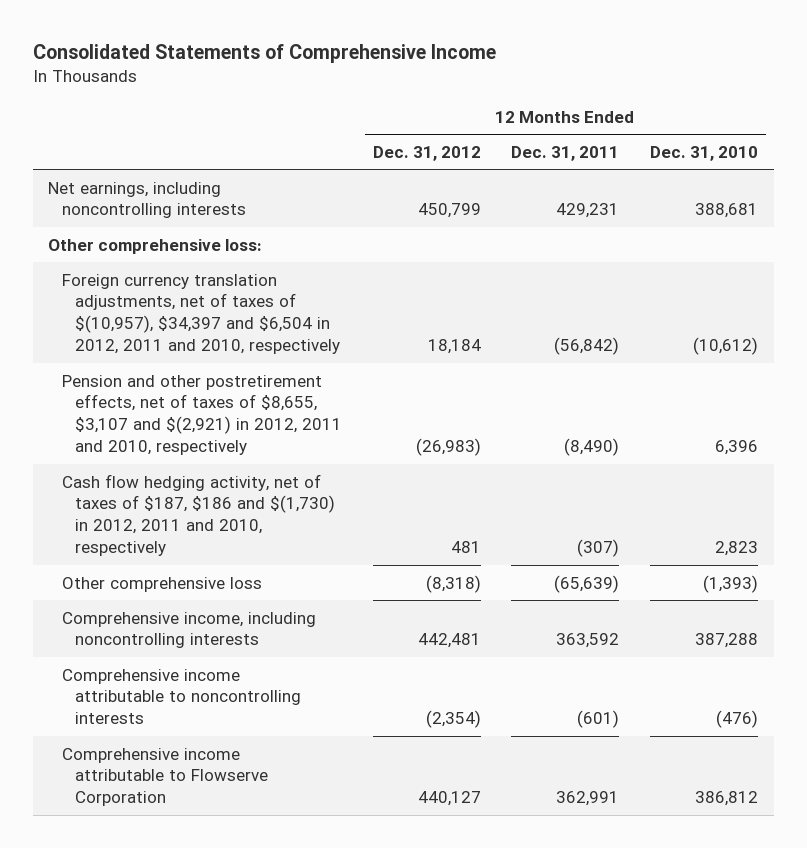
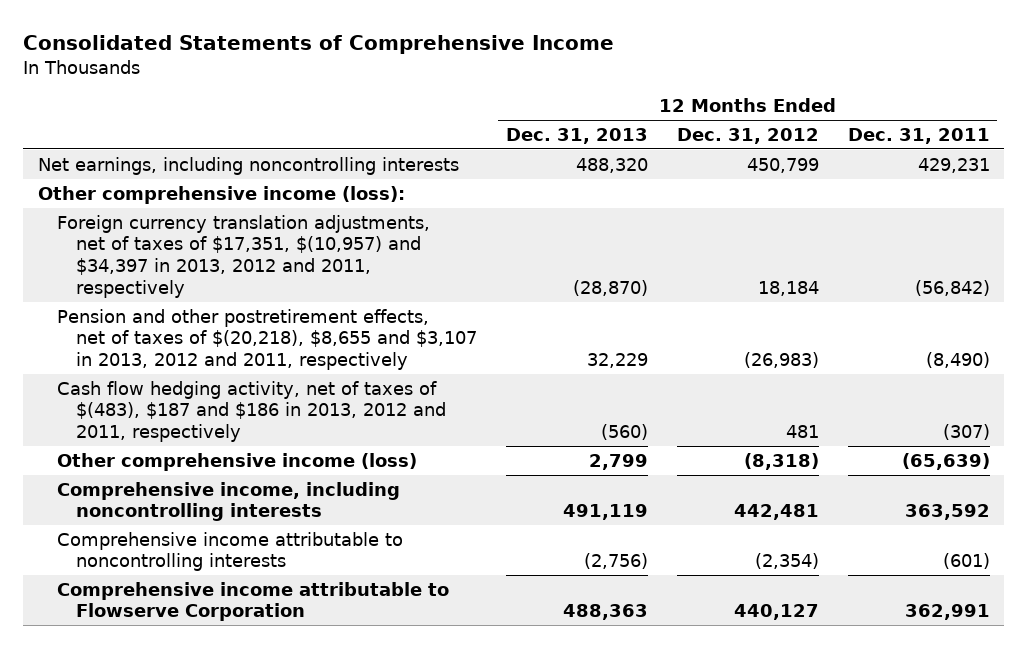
[650,145,759,161] Dec. 31, 2010 -> none
none -> [505,127,648,144] Dec. 31, 2013
[48,238,263,254] Other comprehensive loss: -> [37,185,405,204] Other comprehensive income (loss):
[61,273,340,355] Foreign currency translation adjustments, net of taxes of $(10,957), $34,397 and $6,504 in 2012, 2011 and 2010, respectively -> [56,214,430,298] Foreign currency translation adjustments, net of taxes of $17,351, $(10,957) and $34,397 in 2013, 2012 and 2011, respectively
[61,374,342,456] Pension and other postretirement effects, net of taxes of $8,655, $3,107 and $(2,921) in 2012, 2011 and 2010, respectively -> [56,308,477,371] Pension and other postretirement effects, net of taxes of $(20,218), $8,655 and $3,107 in 2013, 2012 and 2011, respectively
[61,473,335,557] Cash flow hedging activity, net of taxes of $187, $186 and $(1,730) in 2012, 2011 and 2010, respectively -> [56,380,446,443] Cash flow hedging activity, net of taxes of $(483), $187 and $186 in 2013, 2012 and 2011, respectively
[61,576,262,592] Other comprehensive loss -> [56,452,417,471] Other comprehensive income (loss)

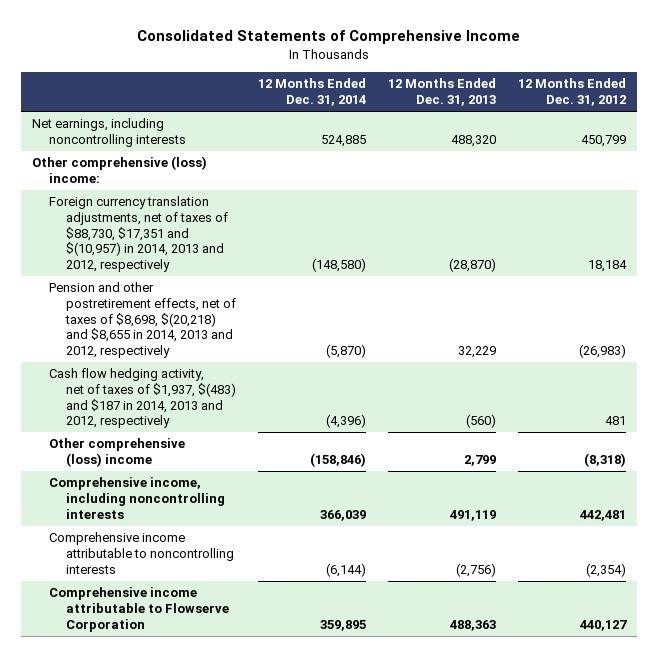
[847,127,990,144] Dec. 31, 2011 -> none
none -> [258,78,367,106] 12 Months Ended Dec. 31, 2014
[37,185,405,204] Other comprehensive income (loss): -> [32,156,208,184] Other comprehensive (loss) income:
[56,214,430,298] Foreign currency translation adjustments, net of taxes of $17,351, $(10,957) and $34,397 in 2013, 2012 and 2011, respectively -> [49,196,229,272] Foreign currency translation adjustments, net of taxes of $88,730, $17,351 and $(10,957) in 2014, 2013 and 2012, respectively
[56,308,477,371] Pension and other postretirement effects, net of taxes of $(20,218), $8,655 and $3,107 in 2013, 2012 and 2011, respectively -> [49,282,237,358] Pension and other postretirement effects, net of taxes of $8,698, $(20,218) and $8,655 in 2014, 2013 and 2012, respectively
[56,380,446,443] Cash flow hedging activity, net of taxes of $(483), $187 and $186 in 2013, 2012 and 2011, respectively -> [49,368,237,429] Cash flow hedging activity, net of taxes of $1,937, $(483) and $187 in 2014, 2013 and 2012, respectively
[56,452,417,471] Other comprehensive income (loss) -> [49,438,186,468] Other comprehensive (loss) income

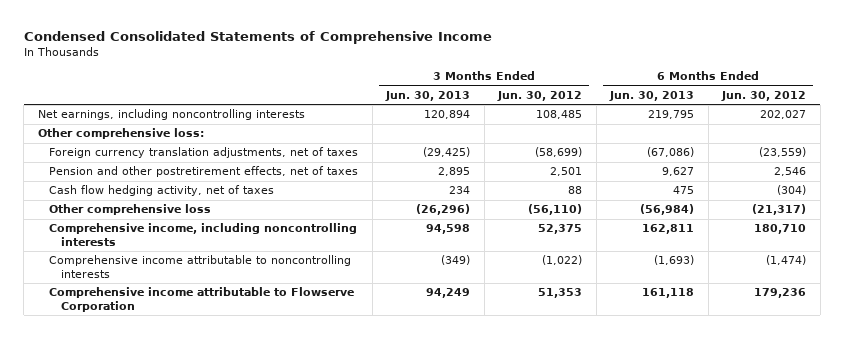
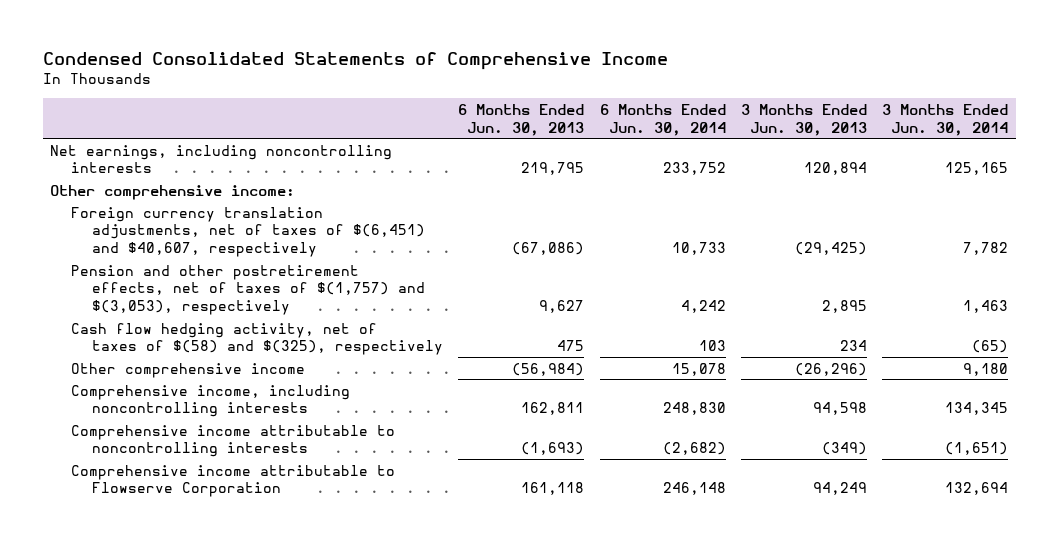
[497,90,583,101] Jun. 30, 2012 -> none
[721,90,807,101] Jun. 30, 2012 -> none
none -> [599,103,726,136] 6 Months Ended Jun. 30, 2014
none -> [882,103,1009,136] 3 Months Ended Jun. 30, 2014
[37,128,204,140] Other comprehensive loss: -> [50,184,296,200] Other comprehensive income:
[49,147,359,159] Foreign currency translation adjustments, net of taxes -> [71,206,426,258] Foreign currency translation adjustments, net of taxes of $(6,451) and $40,607, respectively
[49,166,359,178] Pension and other postretirement effects, net of taxes -> [71,264,426,316] Pension and other postretirement effects, net of taxes of $(1,757) and $(3,053), respectively
[49,185,275,197] Cash flow hedging activity, net of taxes -> [71,322,444,356] Cash flow hedging activity, net of taxes of $(58) and $(325), respectively
[49,204,212,216] Other comprehensive loss -> [71,362,306,378] Other comprehensive income

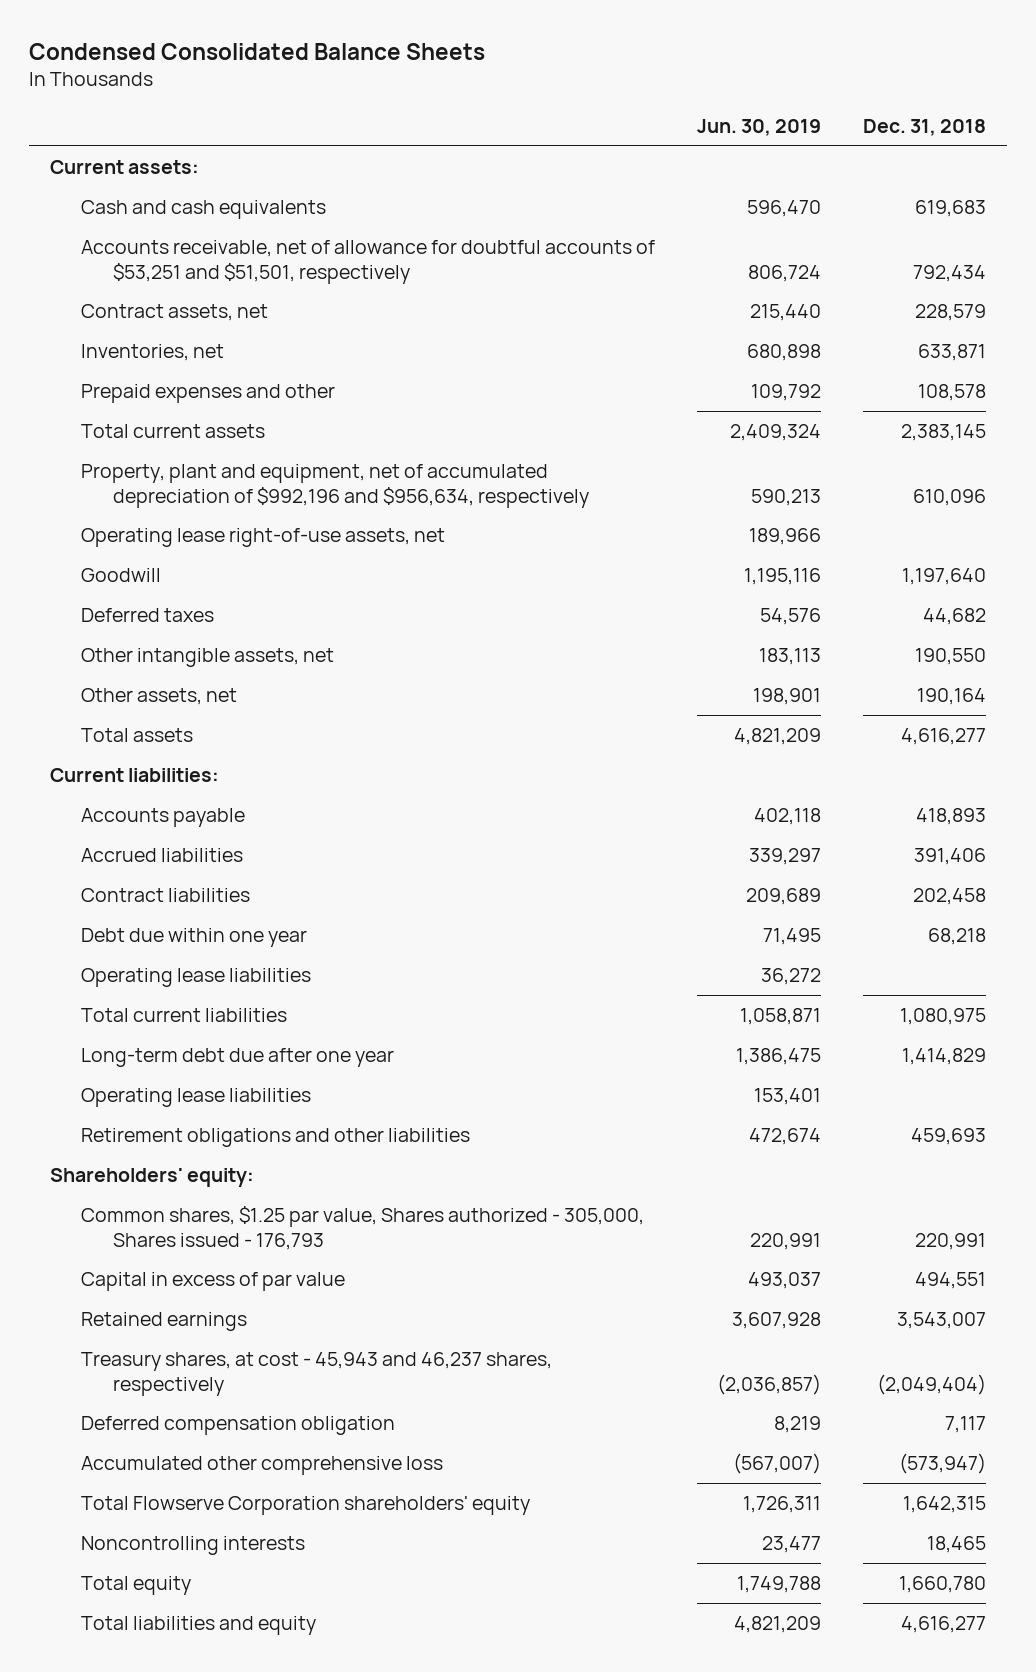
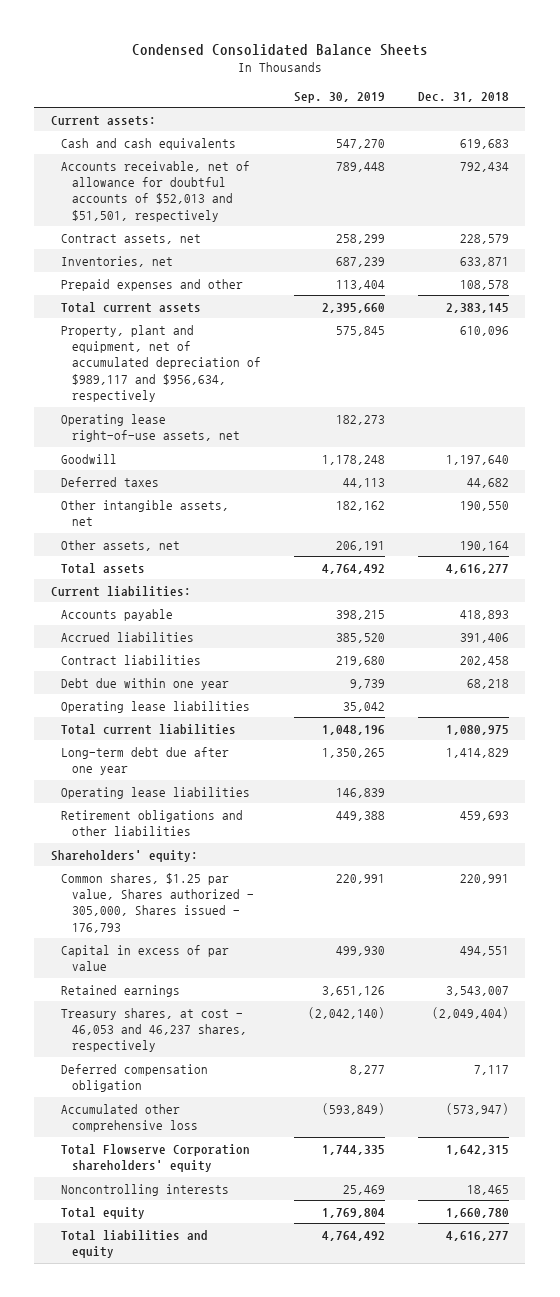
[697,118,822,136] Jun. 30, 2019 -> none
none -> [293,91,385,103] Sep. 30, 2019
[81,240,656,284] Accounts receivable, net of allowance for doubtful accounts of $53,251 and $51,501, respectively -> [61,160,251,222] Accounts receivable, net of allowance for doubtful accounts of $52,013 and $51,501, respectively
[81,464,589,508] Property, plant and equipment, net of accumulated depreciation of $992,196 and $956,634, respectively -> [61,324,261,403] Property, plant and equipment, net of accumulated depreciation of $989,117 and $956,634, respectively
[81,1352,553,1396] Treasury shares, at cost - 45,943 and 46,237 shares, respectively -> [61,1007,247,1053] Treasury shares, at cost - 46,053 and 46,237 shares, respectively

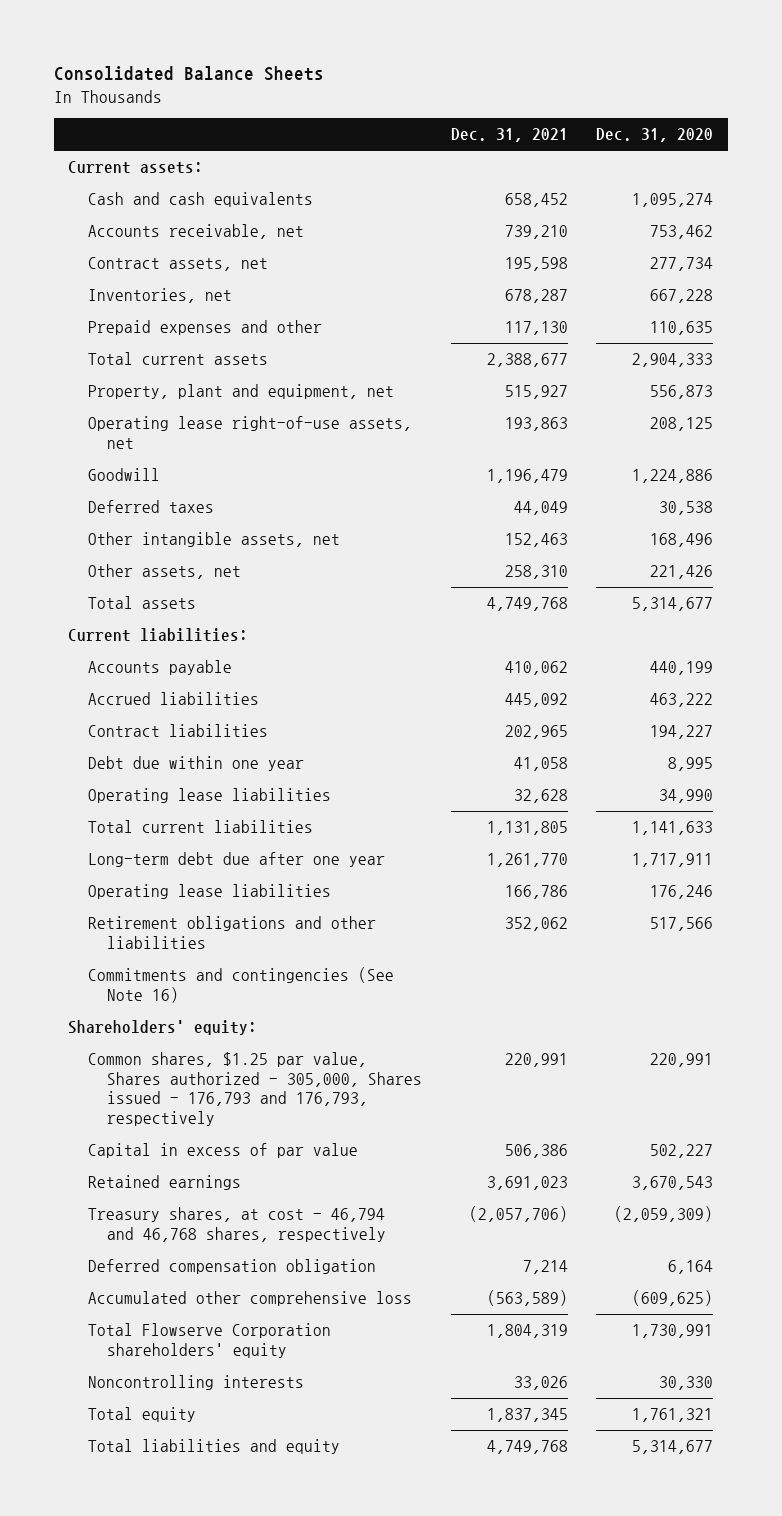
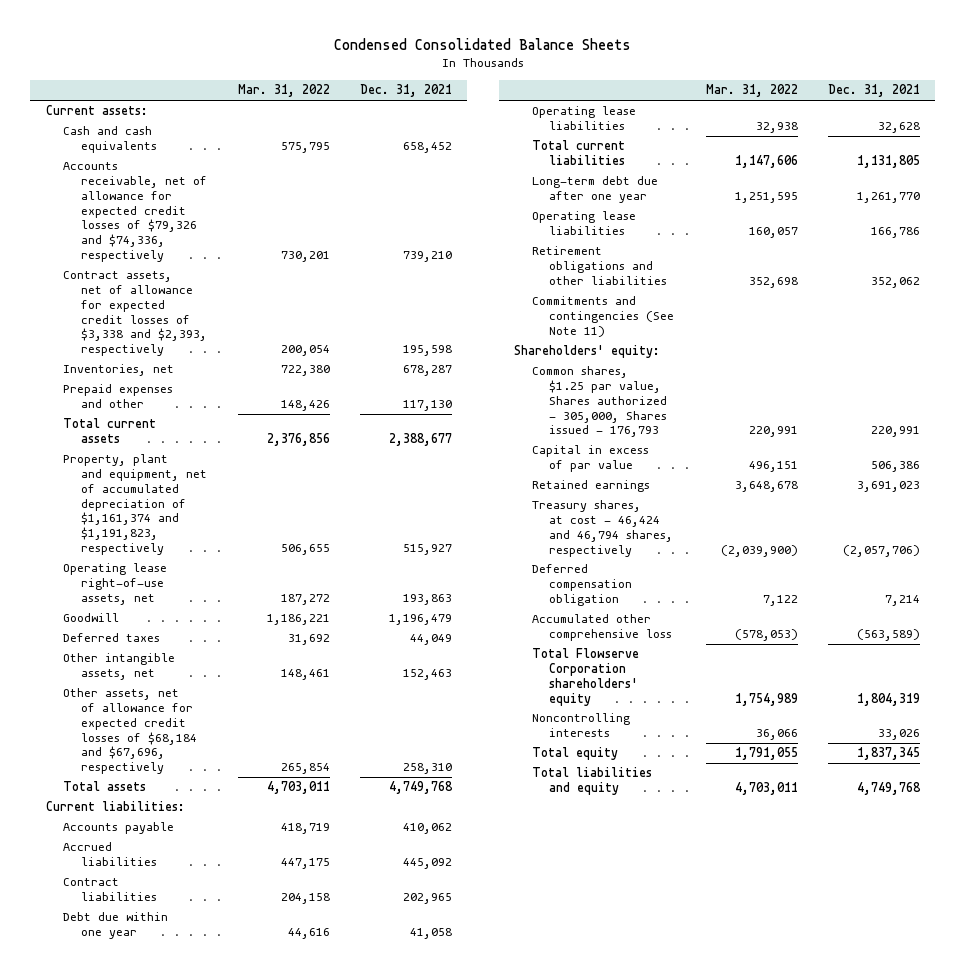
[53,66,324,82] Consolidated Balance Sheets -> [333,38,631,51] Condensed Consolidated Balance Sheets
[596,128,714,143] Dec. 31, 2020 -> none
none -> [237,84,330,98] Mar. 31, 2022
[87,224,304,240] Accounts receivable, net -> [63,162,208,262] Accounts receivable, net of allowance for expected credit losses of $79,326 and $74,336, respectively
[87,257,268,272] Contract assets, net -> [63,271,208,357] Contract assets, net of allowance for expected credit losses of $3,338 and $2,393, respectively
[87,384,394,400] Property, plant and equipment, net -> [63,454,208,555] Property, plant and equipment, net of accumulated depreciation of $1,161,374 and $1,191,823, respectively
[87,564,241,580] Other assets, net -> [63,688,198,775] Other assets, net of allowance for expected credit losses of $68,184 and $67,696, respectively
[87,967,394,1003] Commitments and contingencies (See Note 16) -> [531,296,675,337] Commitments and contingencies (See Note 11)
[87,1052,422,1127] Common shares, $1.25 par value, Shares authorized - 305,000, Shares issued - 176,793 and 176,793, respectively -> [531,366,668,438] Common shares, $1.25 par value, Shares authorized - 305,000, Shares issued - 176,793
[87,1207,386,1242] Treasury shares, at cost - 46,794 and 46,768 shares, respectively -> [531,500,674,557] Treasury shares, at cost - 46,424 and 46,794 shares, respectively

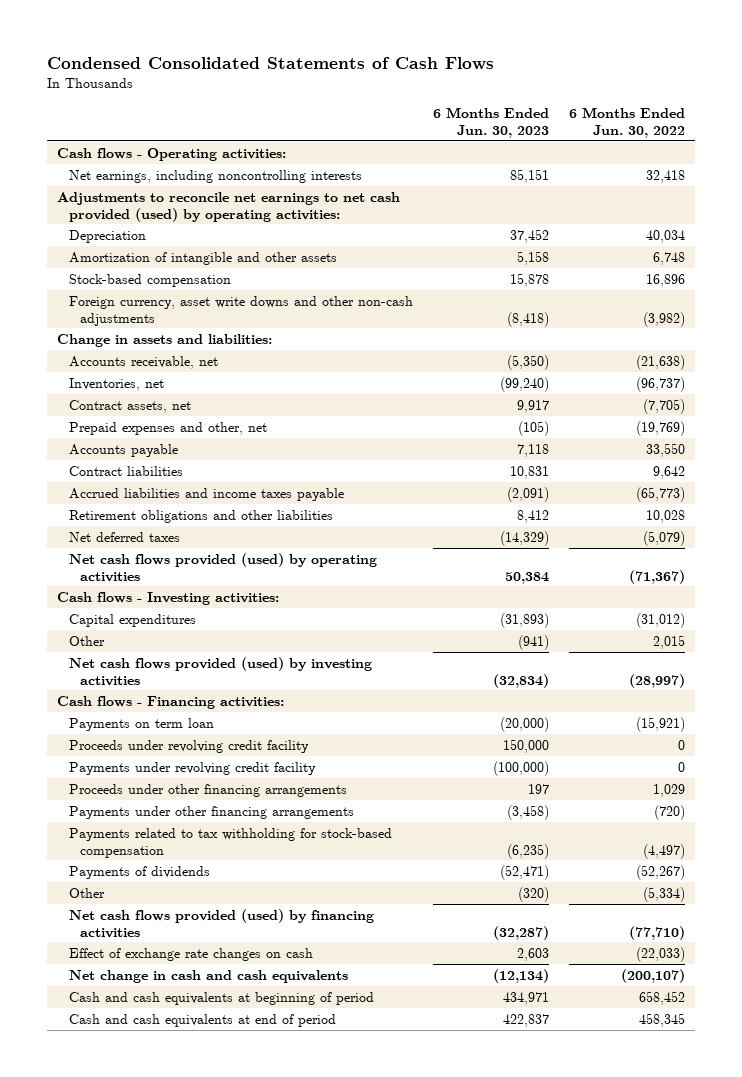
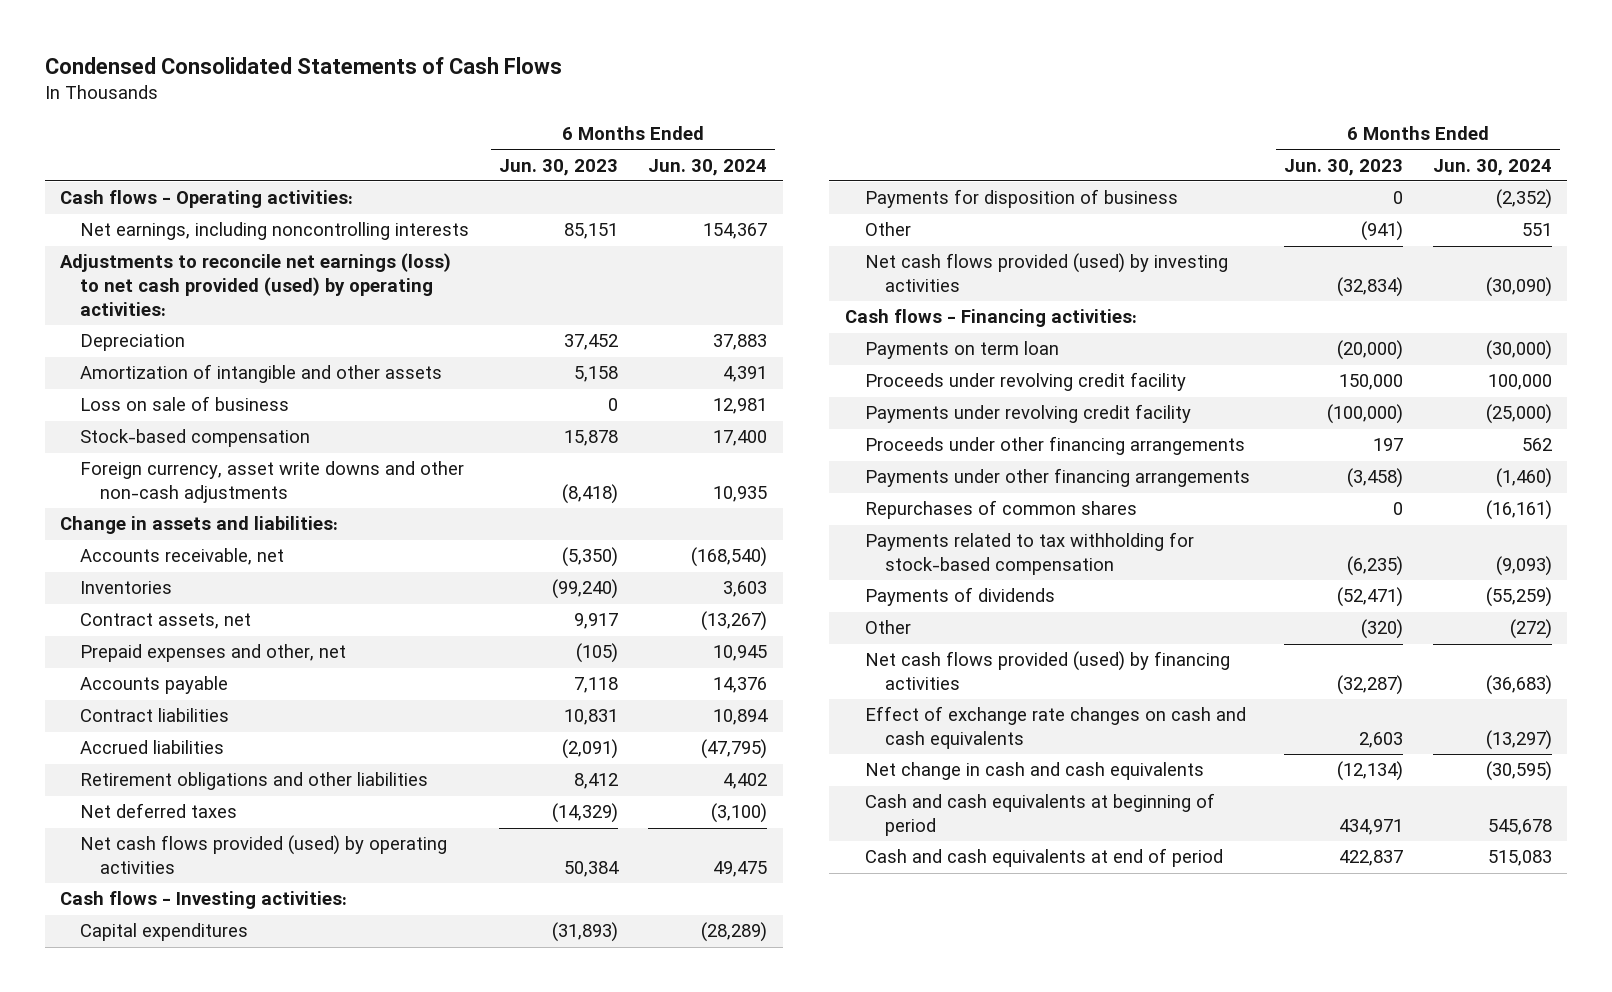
[568,107,685,139] 6 Months Ended Jun. 30, 2022 -> none
none -> [648,158,768,176] Jun. 30, 2024
[56,191,400,222] Adjustments to reconcile net earnings to net cash provided (used) by operating activities: -> [59,253,451,317] Adjustments to reconcile net earnings (loss) to net cash provided (used) by operating activities:
none -> [79,396,289,412] Loss on sale of business
[68,377,164,391] Inventories, net -> [79,581,172,595] Inventories
[68,487,344,501] Accrued liabilities and income taxes payable -> [79,740,224,755] Accrued liabilities
none -> [864,189,1178,209] Payments for disposition of business
none -> [864,500,1137,520] Repurchases of common shares
[68,947,313,961] Effect of exchange rate changes on cash -> [864,706,1246,750] Effect of exchange rate changes on cash and cash equivalents

